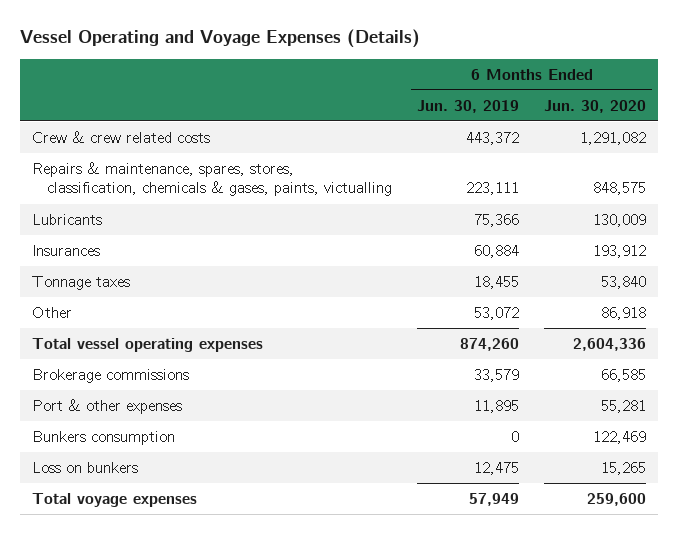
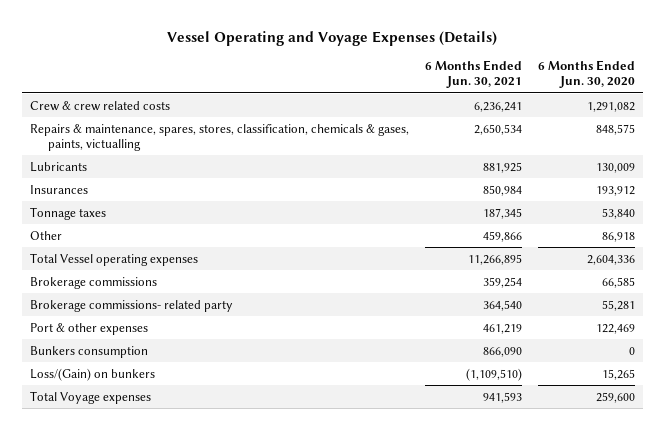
[417,99,520,113] Jun. 30, 2019 -> none
none -> [424,60,522,89] 6 Months Ended Jun. 30, 2021
[32,337,264,352] Total vessel operating expenses -> [29,252,198,266] Total Vessel operating expenses
none -> [29,299,233,312] Brokerage commissions- related party
[601,399,647,413] 55,281 -> [595,323,635,334] 122,469
[593,430,647,444] 122,469 -> [628,346,635,355] 0
[32,461,139,473] Loss on bunkers -> [29,367,155,381] Loss/(Gain) on bunkers
[32,492,198,507] Total voyage expenses -> [29,390,151,404] Total Voyage expenses

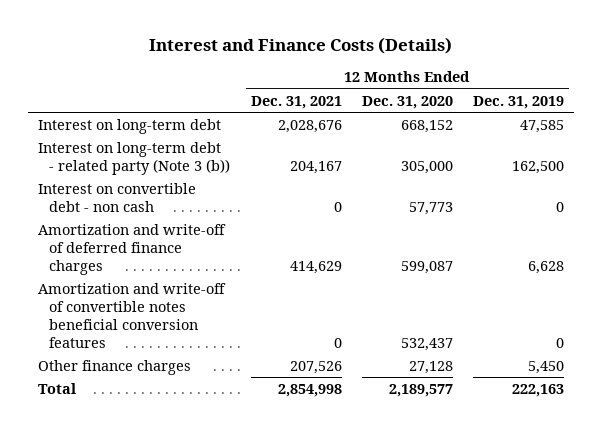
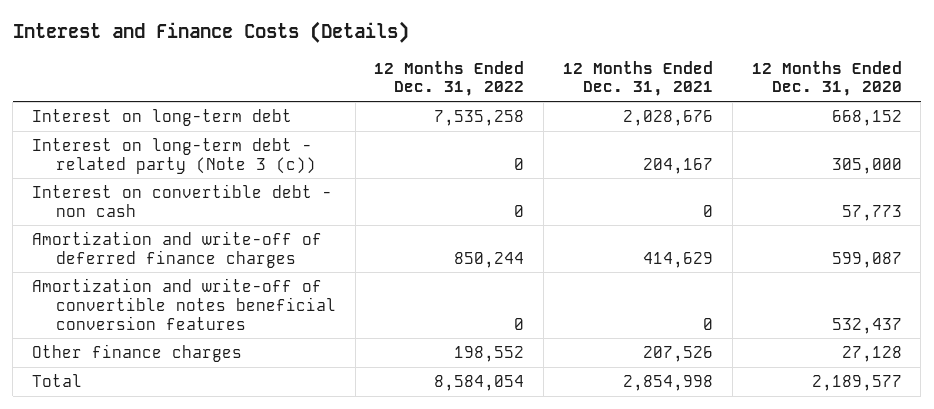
[473,95,565,109] Dec. 31, 2019 -> none
none -> [374,60,525,97] 12 Months Ended Dec. 31, 2022
[38,141,231,175] Interest on long-term debt - related party (Note 3 (b)) -> [32,137,316,174] Interest on long-term debt - related party (Note 3 (c))

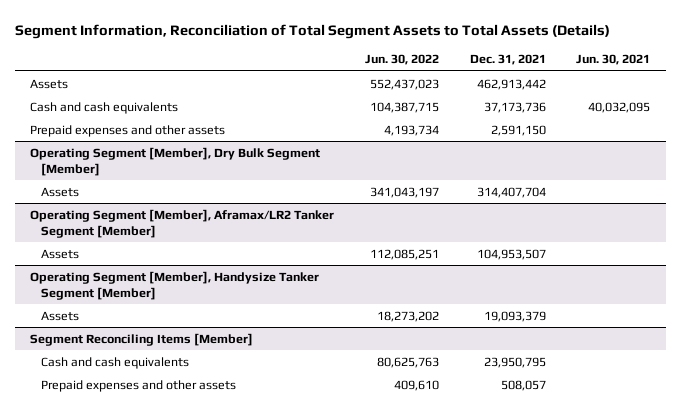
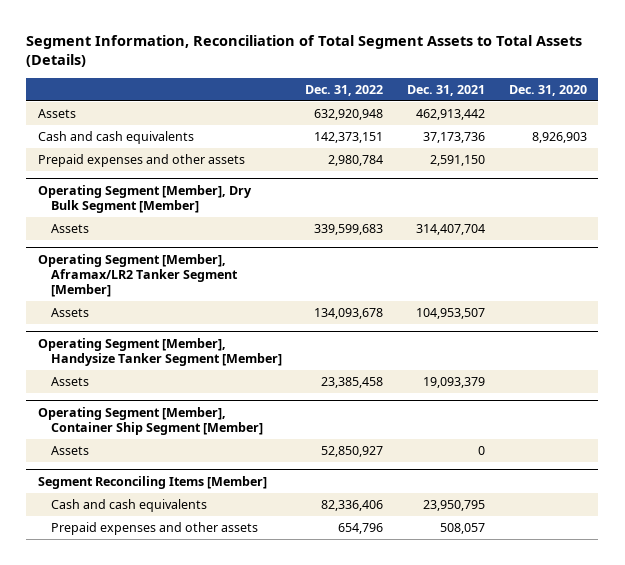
[365,54,440,66] Jun. 30, 2022 -> none
[576,54,651,66] Jun. 30, 2021 -> none
none -> [305,84,384,96] Dec. 31, 2022
none -> [508,84,587,96] Dec. 31, 2020
none -> [38,406,263,435] Operating Segment [Member], Container Ship Segment [Member]
none -> [50,446,89,456] Assets

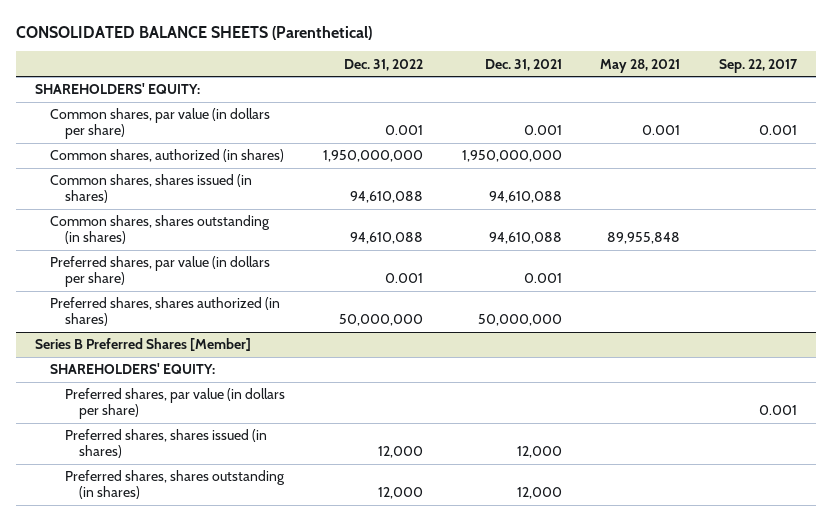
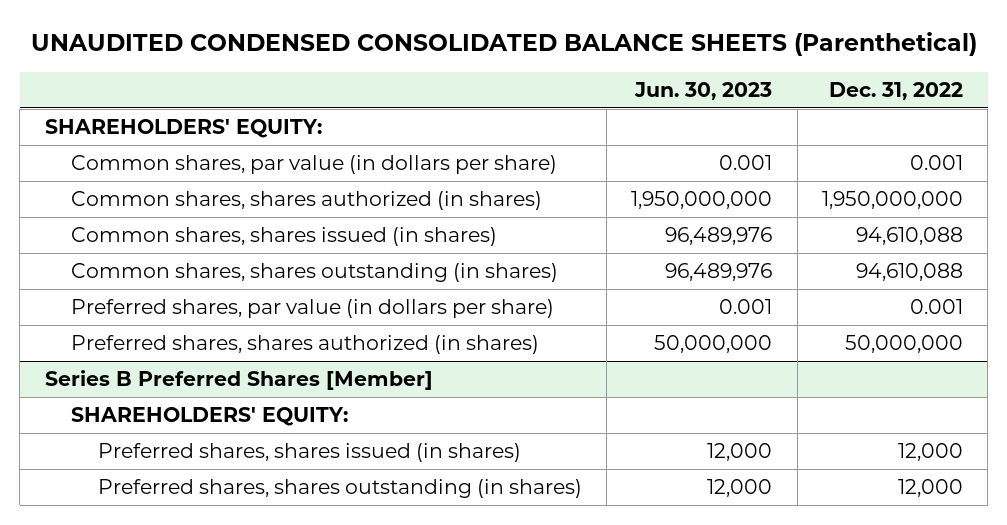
[16,25,373,40] CONSOLIDATED BALANCE SHEETS (Parenthetical) -> [30,32,977,57] UNAUDITED CONDENSED CONSOLIDATED BALANCE SHEETS (Parenthetical)
[484,58,562,71] Dec. 31, 2021 -> none
[600,58,681,73] May 28, 2021 -> none
[718,58,798,73] Sep. 22, 2017 -> none
none -> [634,81,773,100] Jun. 30, 2023
[49,149,284,163] Common shares, authorized (in shares) -> [71,191,543,211] Common shares, shares authorized (in shares)
[64,388,285,420] Preferred shares, par value (in dollars per share) -> none

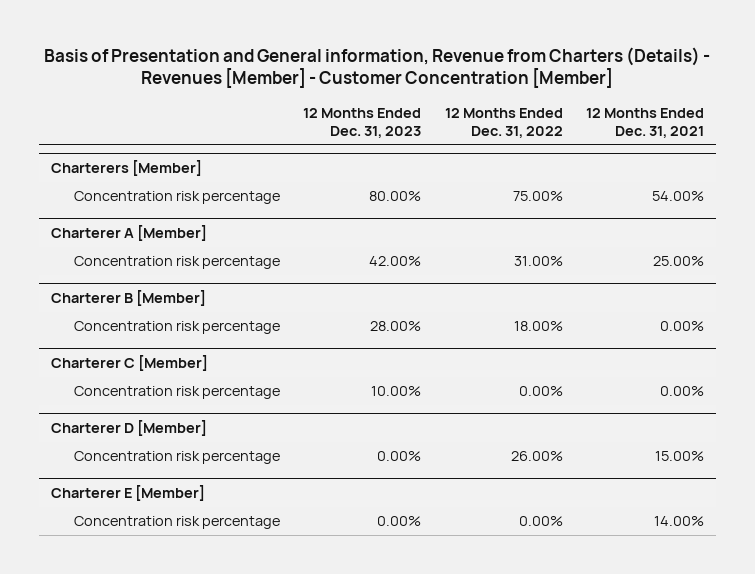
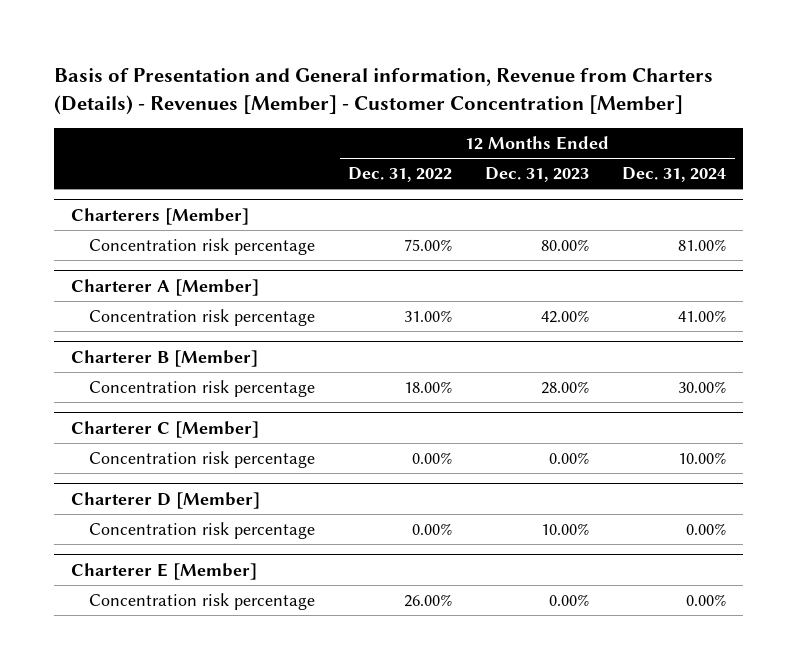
[586,108,705,138] 12 Months Ended Dec. 31, 2021 -> none
none -> [622,167,727,183] Dec. 31, 2024
[371,386,422,397] 10.00% -> [549,451,590,464] 0.00%
[377,451,422,462] 0.00% -> [541,522,590,535] 10.00%
[510,451,563,462] 26.00% -> [411,522,452,535] 0.00%
[518,516,563,527] 0.00% -> [403,593,452,607] 26.00%

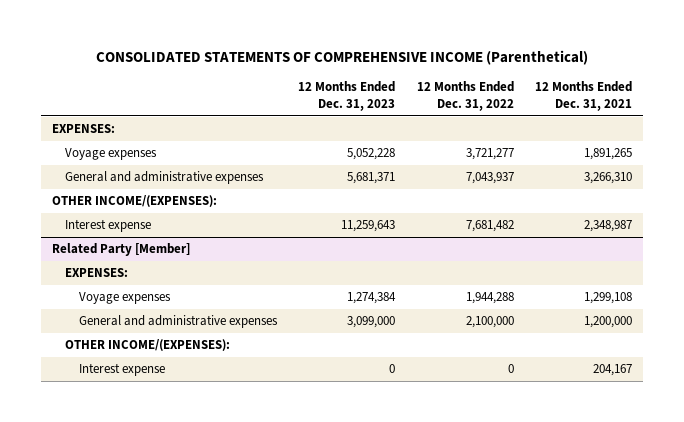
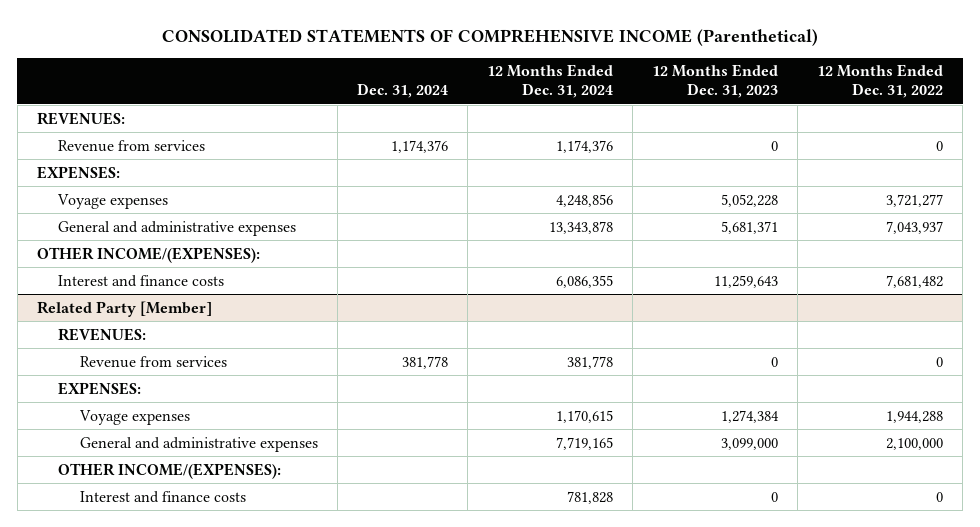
[535,81,633,112] 12 Months Ended Dec. 31, 2021 -> none
none -> [356,83,448,99] Dec. 31, 2024
none -> [487,64,614,99] 12 Months Ended Dec. 31, 2024
none -> [36,111,125,125] REVENUES:
none -> [58,139,206,152] Revenue from services
[65,219,152,233] Interest expense -> [58,274,225,287] Interest and finance costs
none -> [58,327,147,341] REVENUES:
none -> [79,355,227,368] Revenue from services
[78,363,165,377] Interest expense -> none
none -> [79,490,246,503] Interest and finance costs

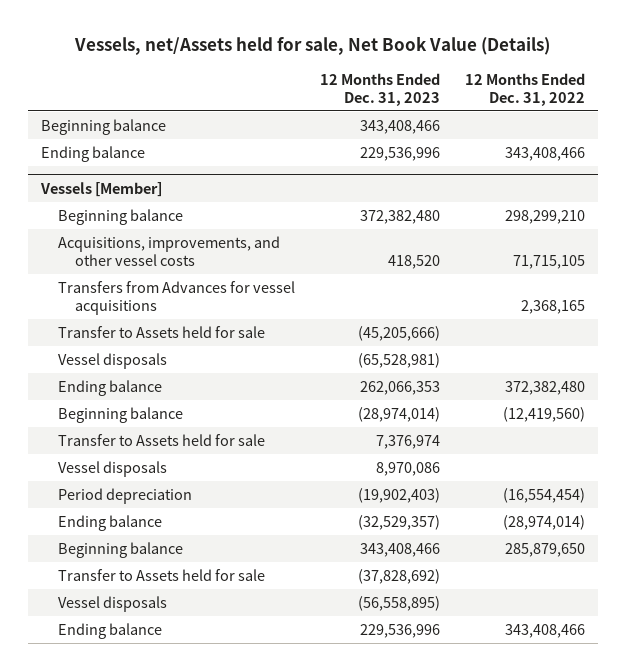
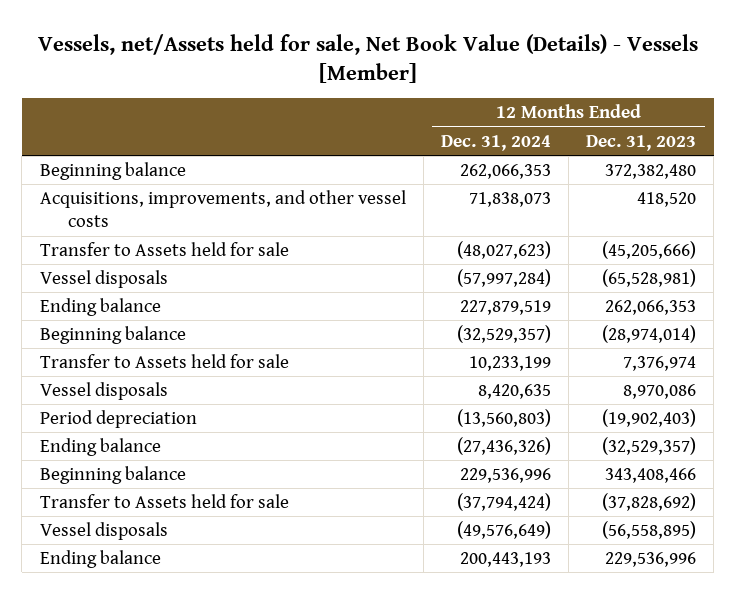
[73,36,550,56] Vessels, net/Assets held for sale, Net Book Value (Details) -> [37,33,698,83] Vessels, net/Assets held for sale, Net Book Value (Details) - Vessels [Member]
[465,72,586,106] 12 Months Ended Dec. 31, 2022 -> none
none -> [440,134,551,151] Dec. 31, 2024
[40,118,166,135] Beginning balance -> none
[40,145,145,162] Ending balance -> none
[39,181,162,197] Vessels [Member] -> none
[58,280,296,315] Transfers from Advances for vessel acquisitions -> none

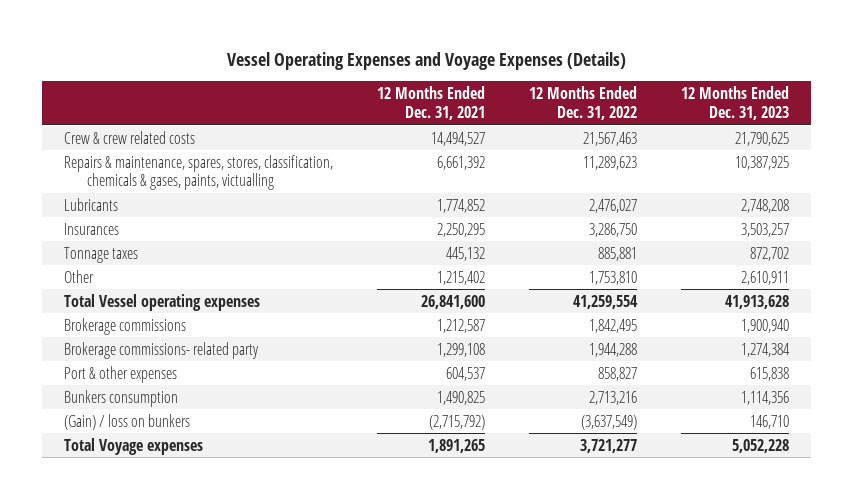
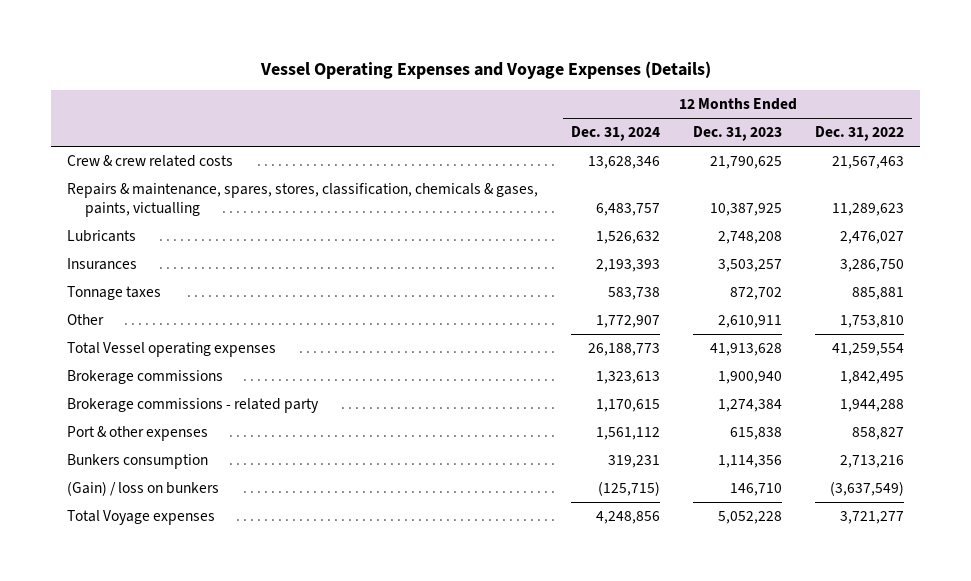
[377,86,486,120] 12 Months Ended Dec. 31, 2021 -> none
none -> [571,126,661,142] Dec. 31, 2024
[64,341,260,359] Brokerage commissions- related party -> [67,398,320,414] Brokerage commissions - related party

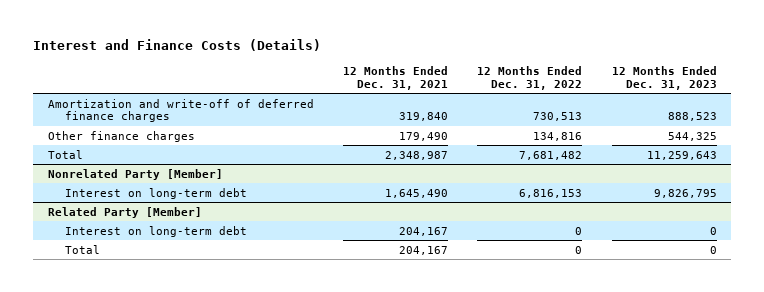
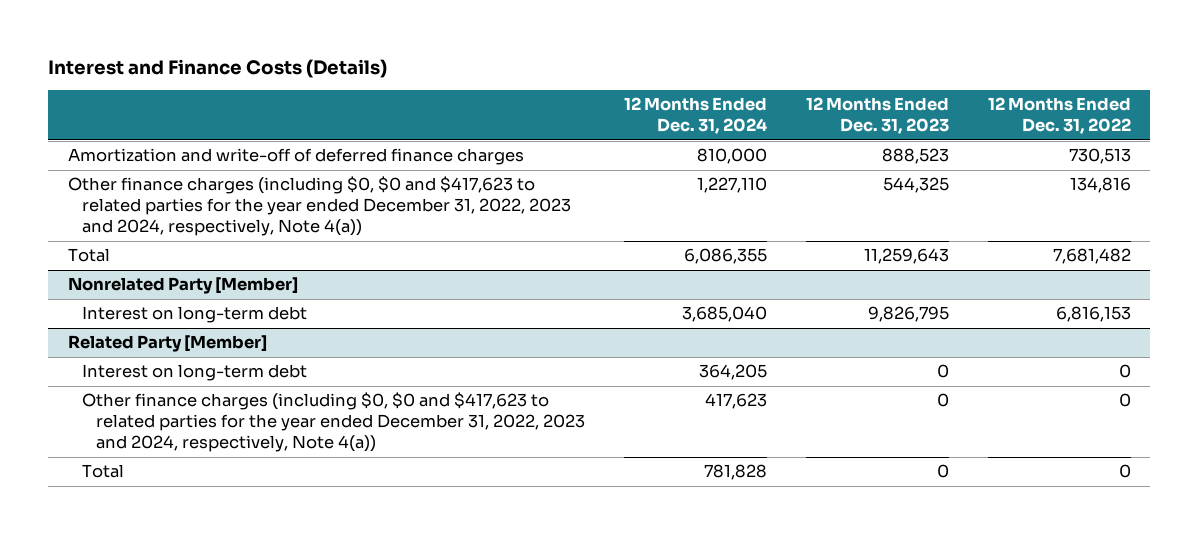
[343,65,449,90] 12 Months Ended Dec. 31, 2021 -> none
none -> [623,97,767,135] 12 Months Ended Dec. 31, 2024
[47,130,195,142] Other finance charges -> [67,176,571,237] Other finance charges (including $0, $0 and $417,623 to related parties for the year ended December 31, 2022, 2023 and 2024, respectively, Note 4(a))
none -> [81,392,585,453] Other finance charges (including $0, $0 and $417,623 to related parties for the year ended December 31, 2022, 2023 and 2024, respectively, Note 4(a))

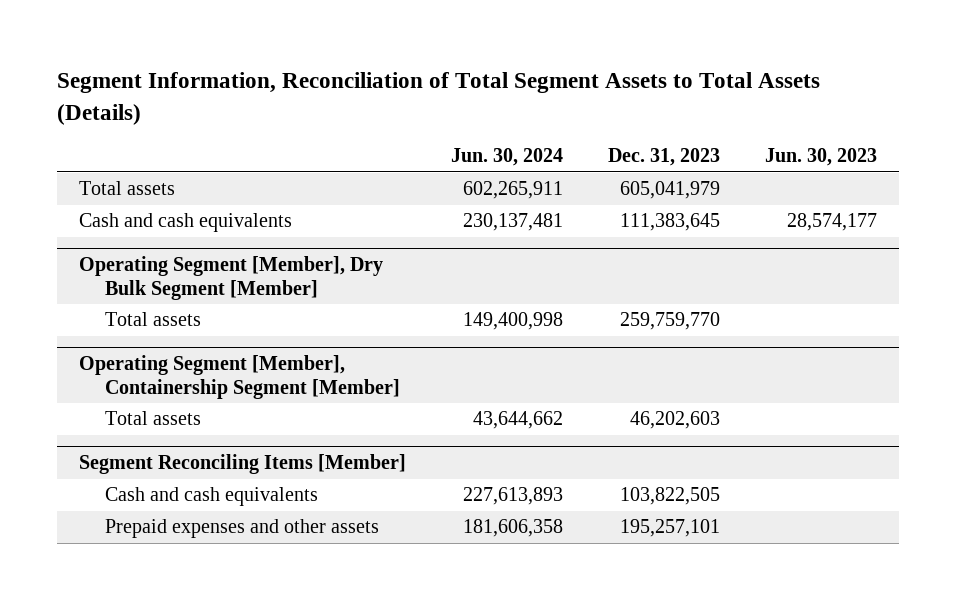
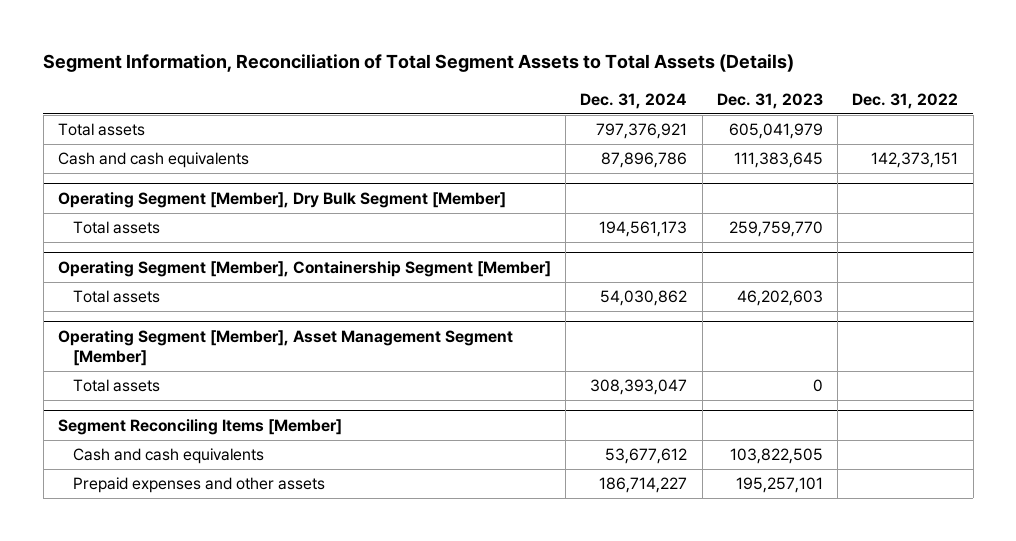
[451,148,564,167] Jun. 30, 2024 -> none
[764,148,877,167] Jun. 30, 2023 -> none
none -> [580,92,688,109] Dec. 31, 2024
none -> [852,92,959,109] Dec. 31, 2022
none -> [57,329,513,366] Operating Segment [Member], Asset Management Segment [Member]
none -> [73,379,161,393] Total assets

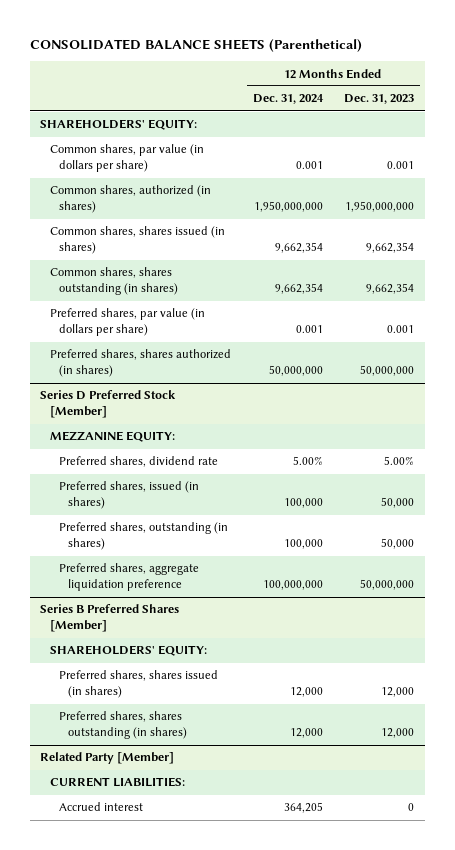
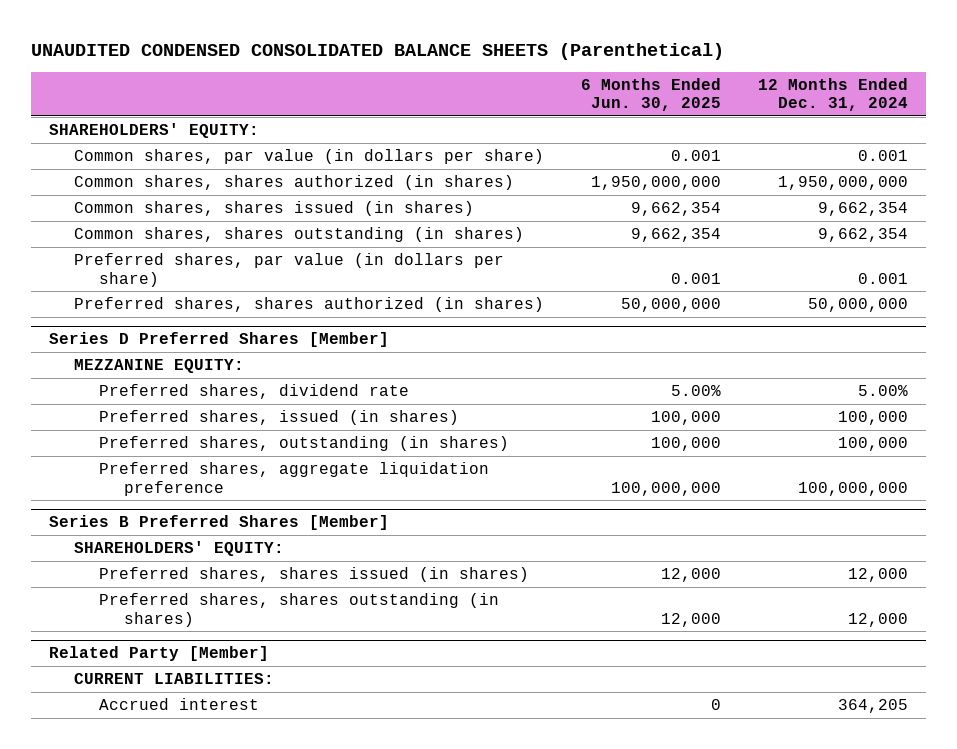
[29,38,362,52] CONSOLIDATED BALANCE SHEETS (Parenthetical) -> [31,42,725,60] UNAUDITED CONDENSED CONSOLIDATED BALANCE SHEETS (Parenthetical)
[344,94,415,105] Dec. 31, 2023 -> none
none -> [581,77,722,112] 6 Months Ended Jun. 30, 2025
[49,185,211,214] Common shares, authorized (in shares) -> [74,175,515,191] Common shares, shares authorized (in shares)
[40,390,177,419] Series D Preferred Stock [Member] -> [49,332,390,348] Series D Preferred Shares [Member]

